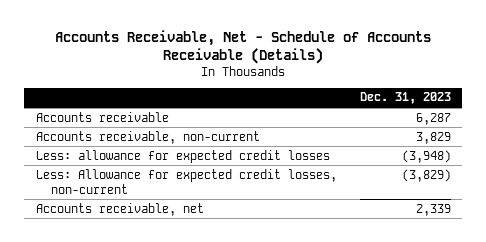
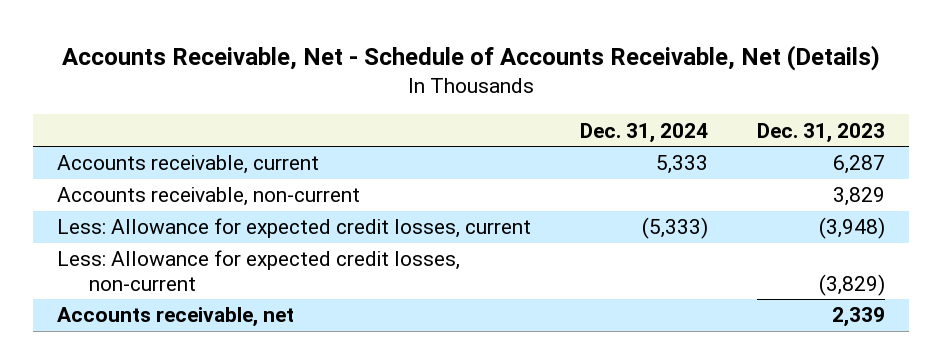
[55,30,432,65] Accounts Receivable, Net - Schedule of Accounts Receivable (Details) -> [61,45,880,72] Accounts Receivable, Net - Schedule of Accounts Receivable, Net (Details)
none -> [579,122,708,143] Dec. 31, 2024
[35,111,169,122] Accounts receivable -> [57,155,320,175] Accounts receivable, current
[35,149,330,163] Less: allowance for expected credit losses -> [57,218,532,239] Less: Allowance for expected credit losses, current

